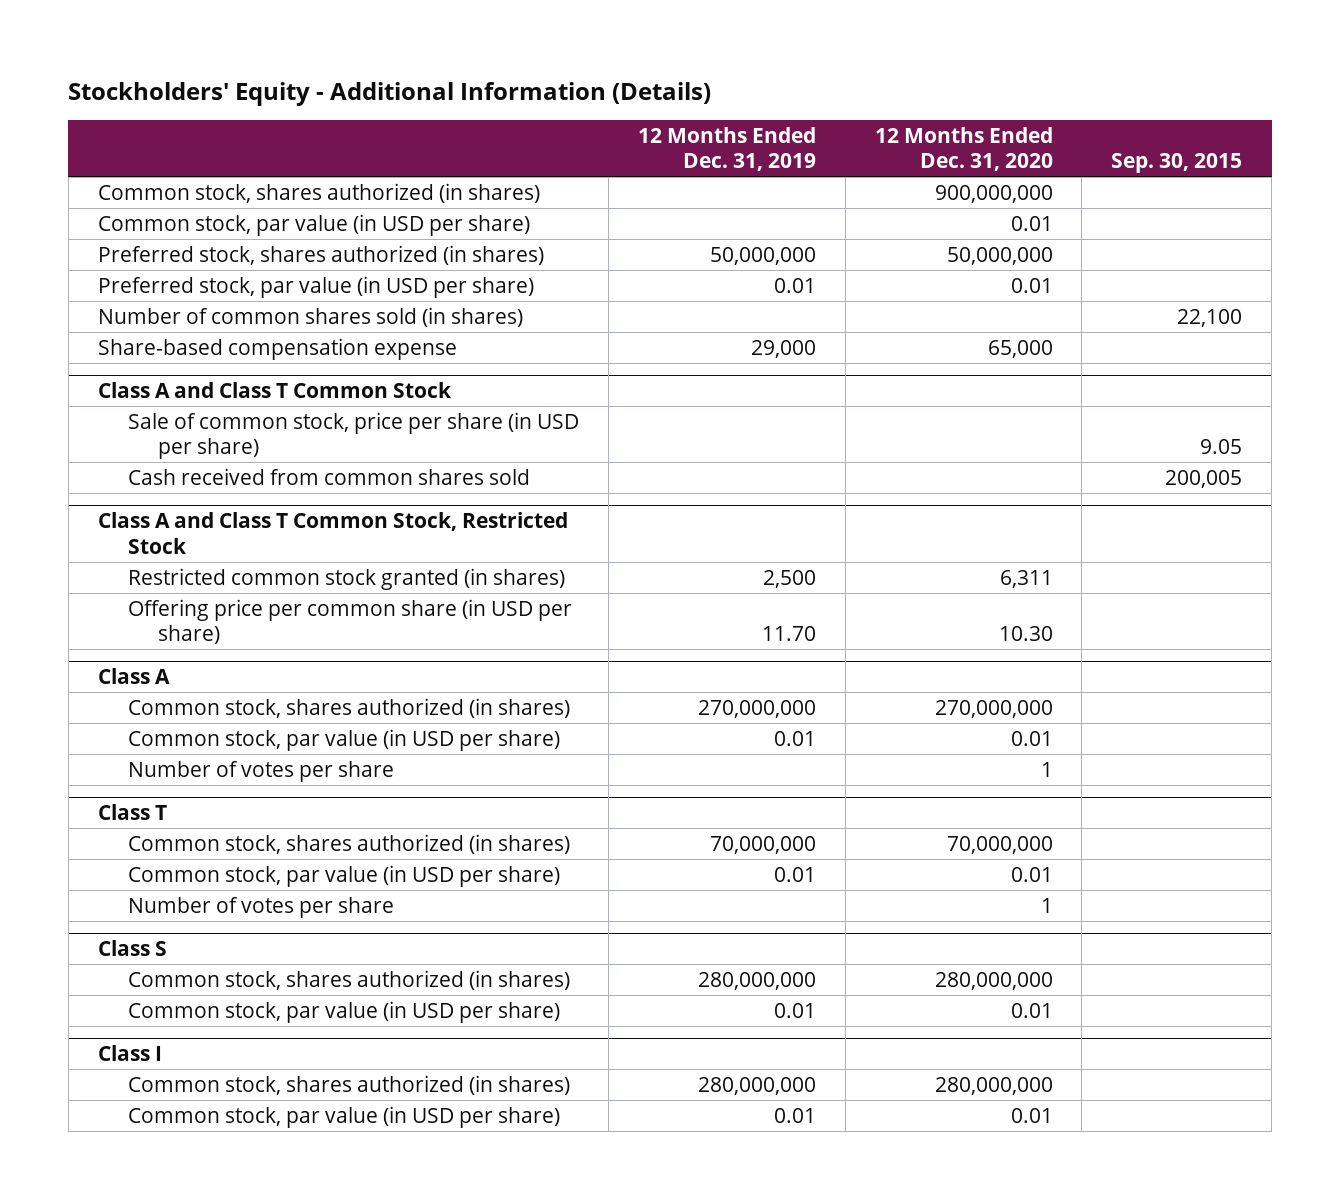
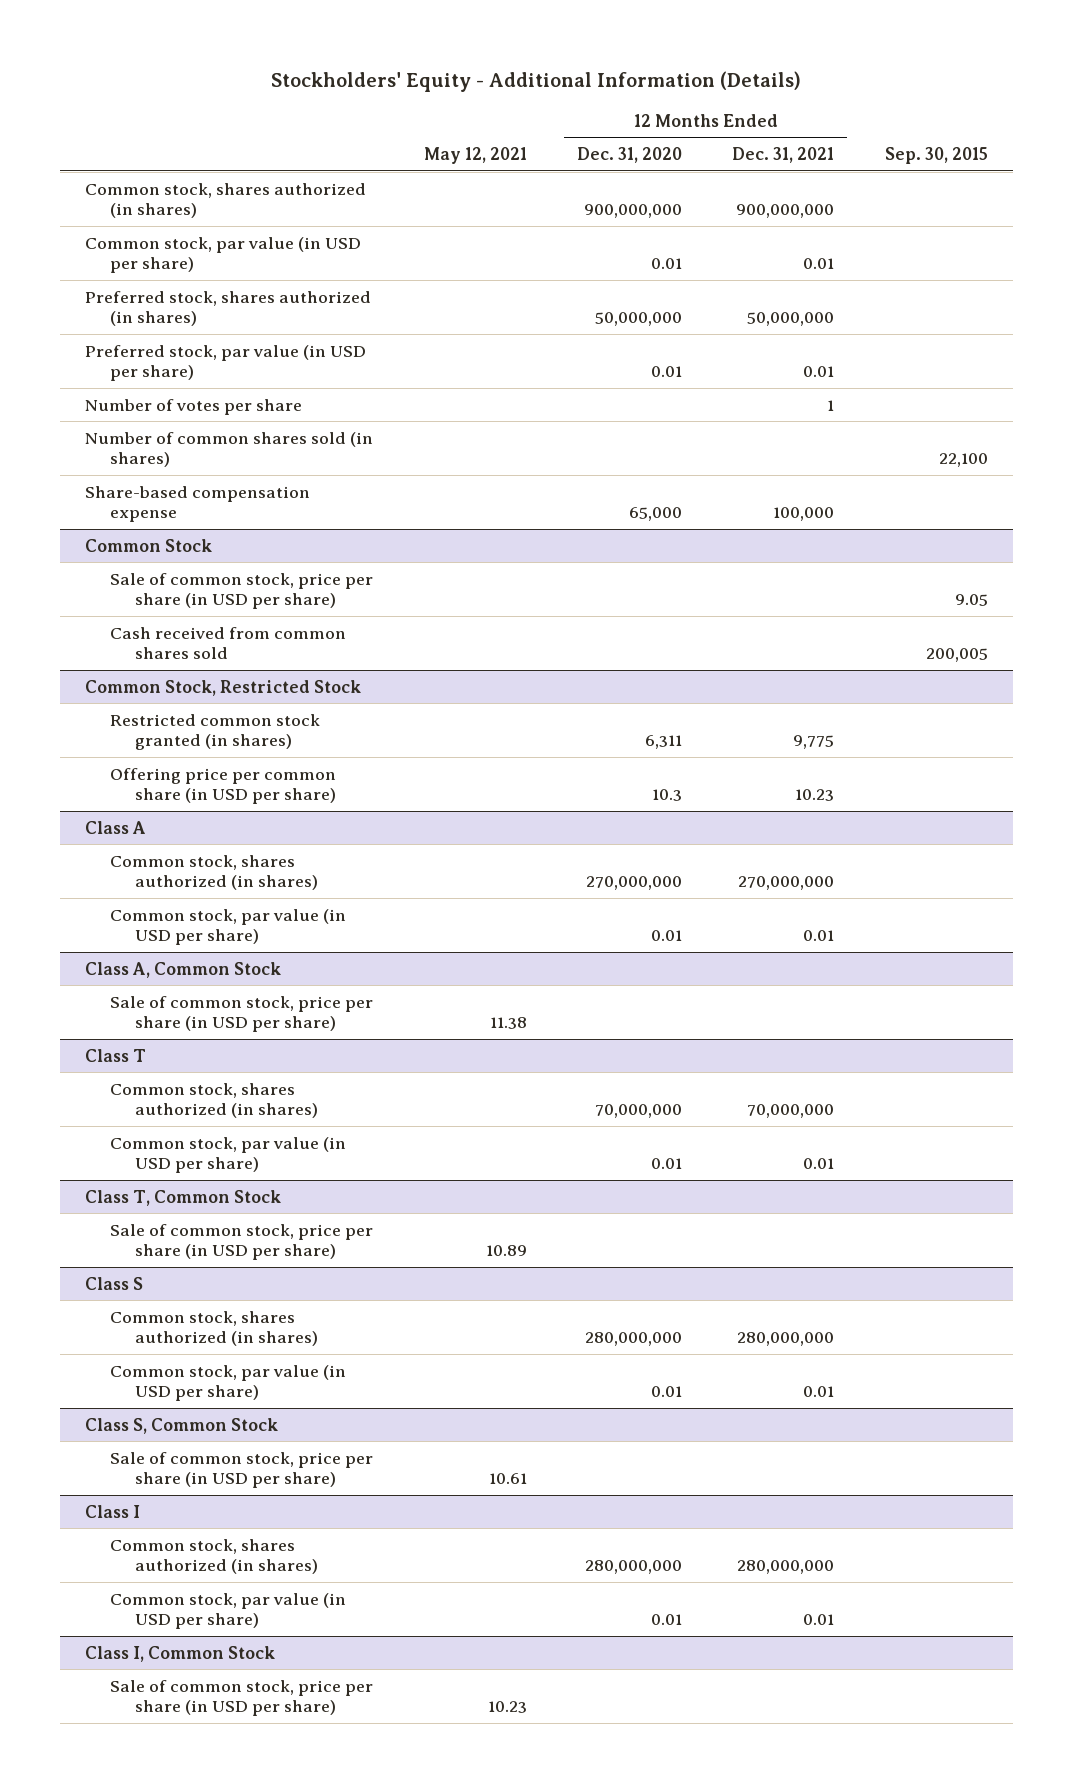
[637,126,816,172] 12 Months Ended Dec. 31, 2019 -> none
none -> [423,147,527,165] May 12, 2021
none -> [732,147,835,164] Dec. 31, 2021
none -> [85,398,303,415] Number of votes per share
[97,382,452,399] Class A and Class T Common Stock -> [85,538,213,552] Common Stock
[97,512,568,554] Class A and Class T Common Stock, Restricted Stock -> none
none -> [85,679,362,696] Common Stock, Restricted Stock
[998,626,1053,642] 10.30 -> [651,789,682,802] 10.3
[127,760,394,782] Number of votes per share -> none
none -> [85,961,282,978] Class A, Common Stock
none -> [110,995,374,1033] Sale of common stock, price per share (in USD per share)
[127,896,394,918] Number of votes per share -> none
none -> [85,1189,282,1206] Class T, Common Stock
none -> [110,1223,374,1261] Sale of common stock, price per share (in USD per share)
none -> [85,1417,279,1434] Class S, Common Stock
none -> [110,1451,374,1489] Sale of common stock, price per share (in USD per share)
none -> [85,1645,276,1662] Class I, Common Stock
none -> [110,1679,374,1717] Sale of common stock, price per share (in USD per share)

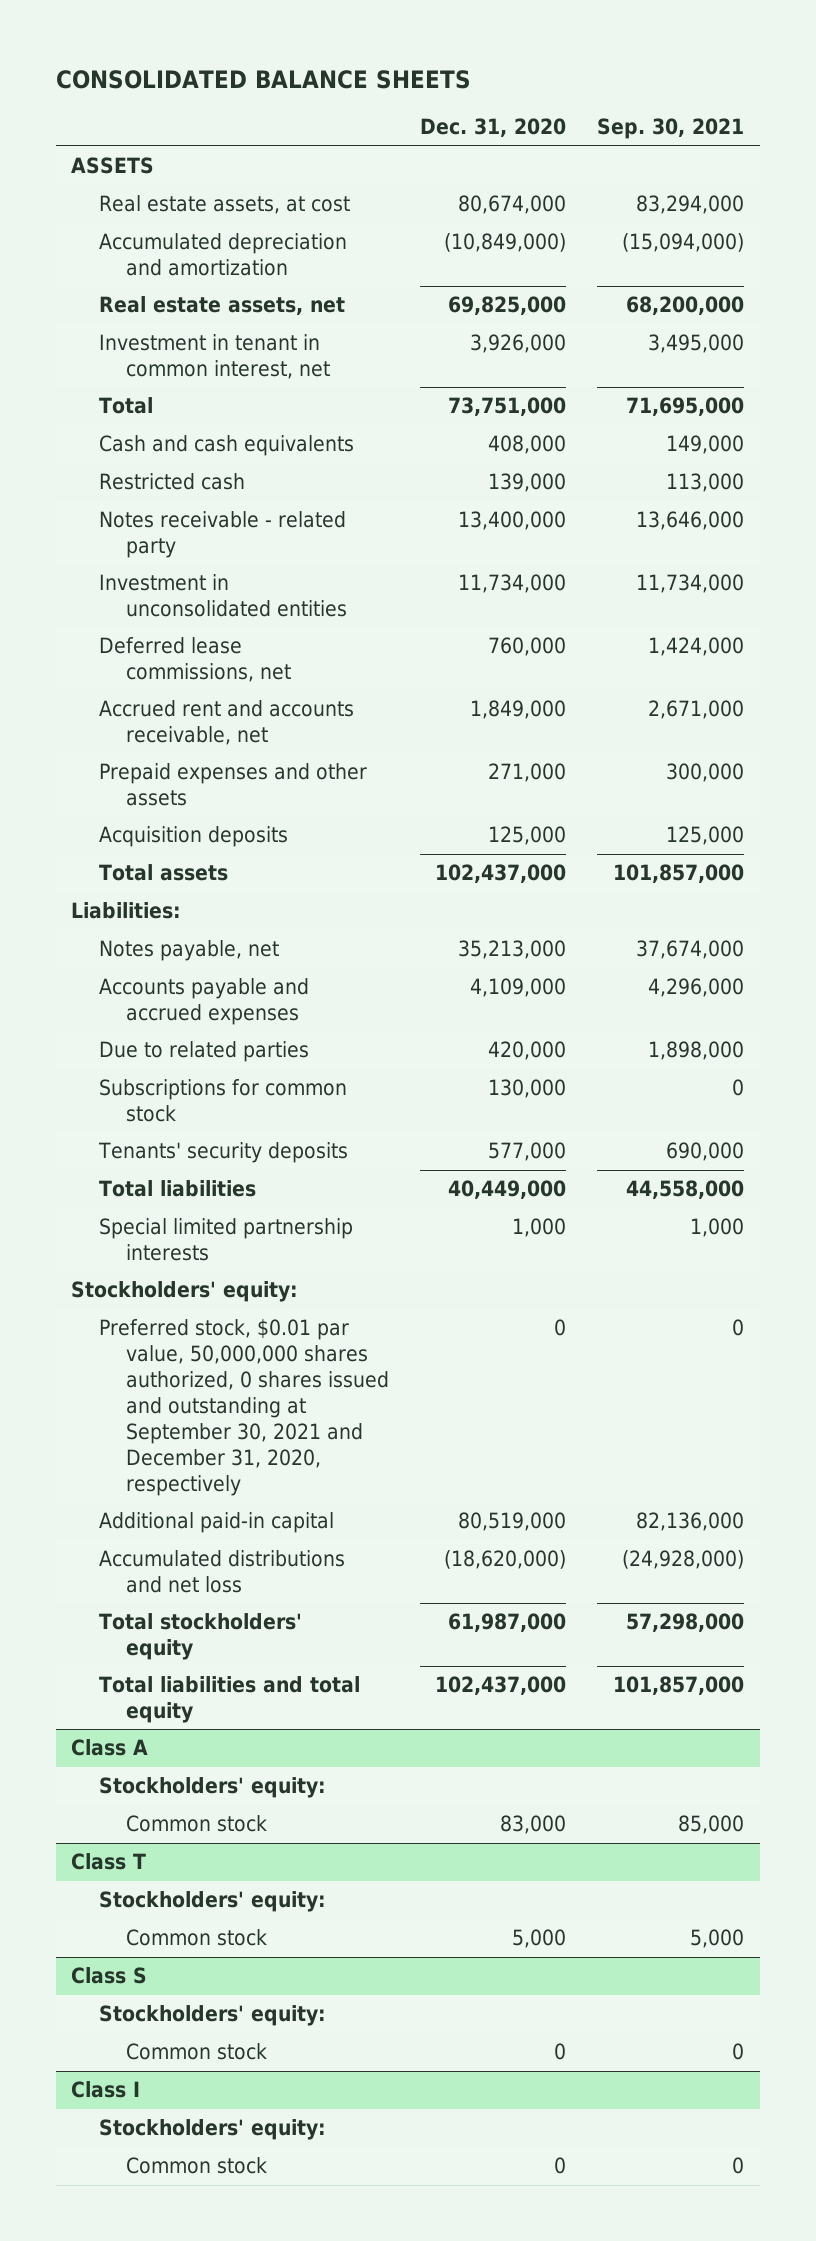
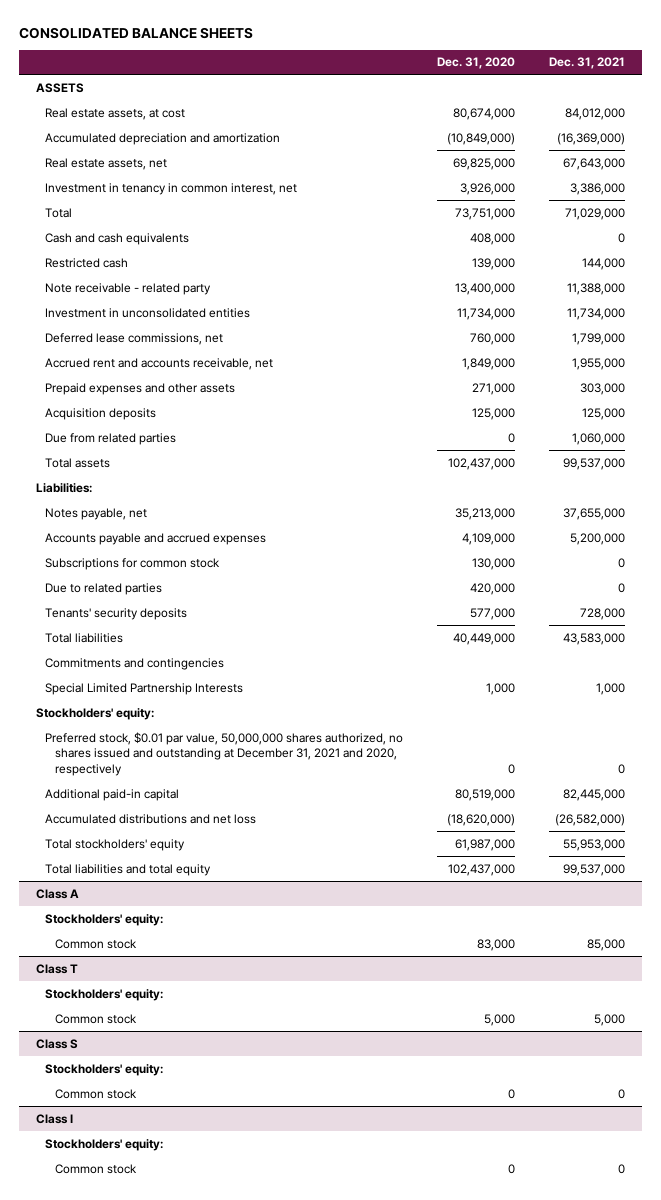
[597,118,745,140] Sep. 30, 2021 -> none
none -> [549,57,626,70] Dec. 31, 2021
[98,334,331,380] Investment in tenant in common interest, net -> [45,182,298,195] Investment in tenancy in common interest, net
[98,511,346,559] Notes receivable - related party -> [45,282,212,295] Note receivable - related party
none -> [45,432,177,445] Due from related parties
[98,1041,309,1063] Due to related parties -> [45,582,163,595] Due to related parties
none -> [45,657,225,670] Commitments and contingencies
[98,1218,353,1262] Special limited partnership interests -> [45,682,244,695] Special Limited Partnership Interests
[98,1319,390,1496] Preferred stock, $0.01 par value, 50,000,000 shares authorized, 0 shares issued and outstanding at September 30, 2021 and December 31, 2020, respectively -> [45,731,404,776] Preferred stock, $0.01 par value, 50,000,000 shares authorized, no shares issued and outstanding at December 31, 2021 and 2020, respectively

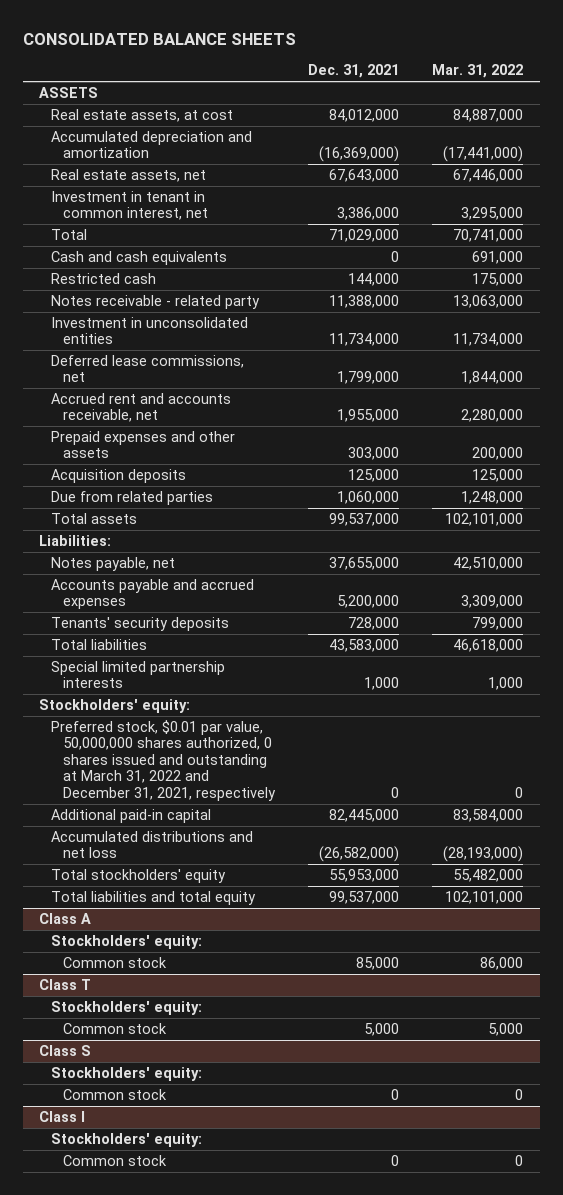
[437,57,516,70] Dec. 31, 2020 -> none
none -> [432,64,524,79] Mar. 31, 2022
[45,182,298,195] Investment in tenancy in common interest, net -> [51,190,208,221] Investment in tenant in common interest, net
[45,282,212,295] Note receivable - related party -> [51,294,261,309] Notes receivable - related party
[45,557,221,570] Subscriptions for common stock -> none
[45,582,163,595] Due to related parties -> none
[45,657,225,670] Commitments and contingencies -> none
[45,682,244,695] Special Limited Partnership Interests -> [51,660,226,689] Special limited partnership interests
[45,731,404,776] Preferred stock, $0.01 par value, 50,000,000 shares authorized, no shares issued and outstanding at December 31, 2021 and 2020, respectively -> [51,719,276,802] Preferred stock, $0.01 par value, 50,000,000 shares authorized, 0 shares issued and outstanding at March 31, 2022 and December 31, 2021, respectively

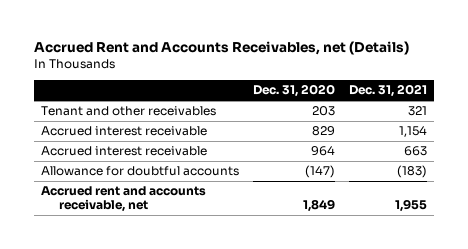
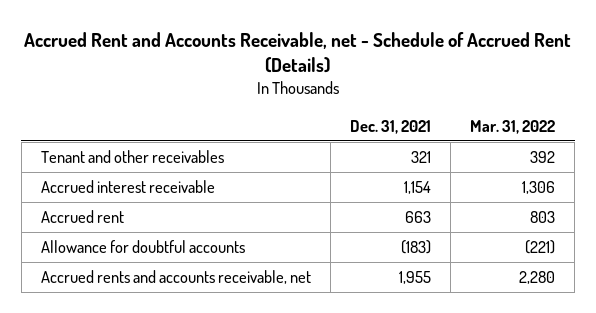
[34,41,410,56] Accrued Rent and Accounts Receivables, net (Details) -> [24,31,572,74] Accrued Rent and Accounts Receivable, net - Schedule of Accrued Rent (Details)
[252,84,335,98] Dec. 31, 2020 -> none
none -> [470,119,556,134] Mar. 31, 2022
[41,146,208,157] Accrued interest receivable -> [41,209,125,223] Accrued rent
[41,186,207,213] Accrued rent and accounts receivable, net -> [41,269,312,284] Accrued rents and accounts receivable, net

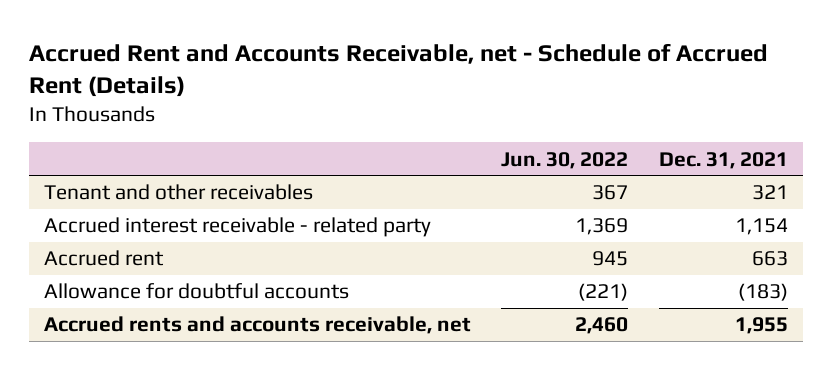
[470,119,556,134] Mar. 31, 2022 -> none
none -> [501,151,629,169] Jun. 30, 2022
[41,179,216,193] Accrued interest receivable -> [43,217,431,238] Accrued interest receivable - related party

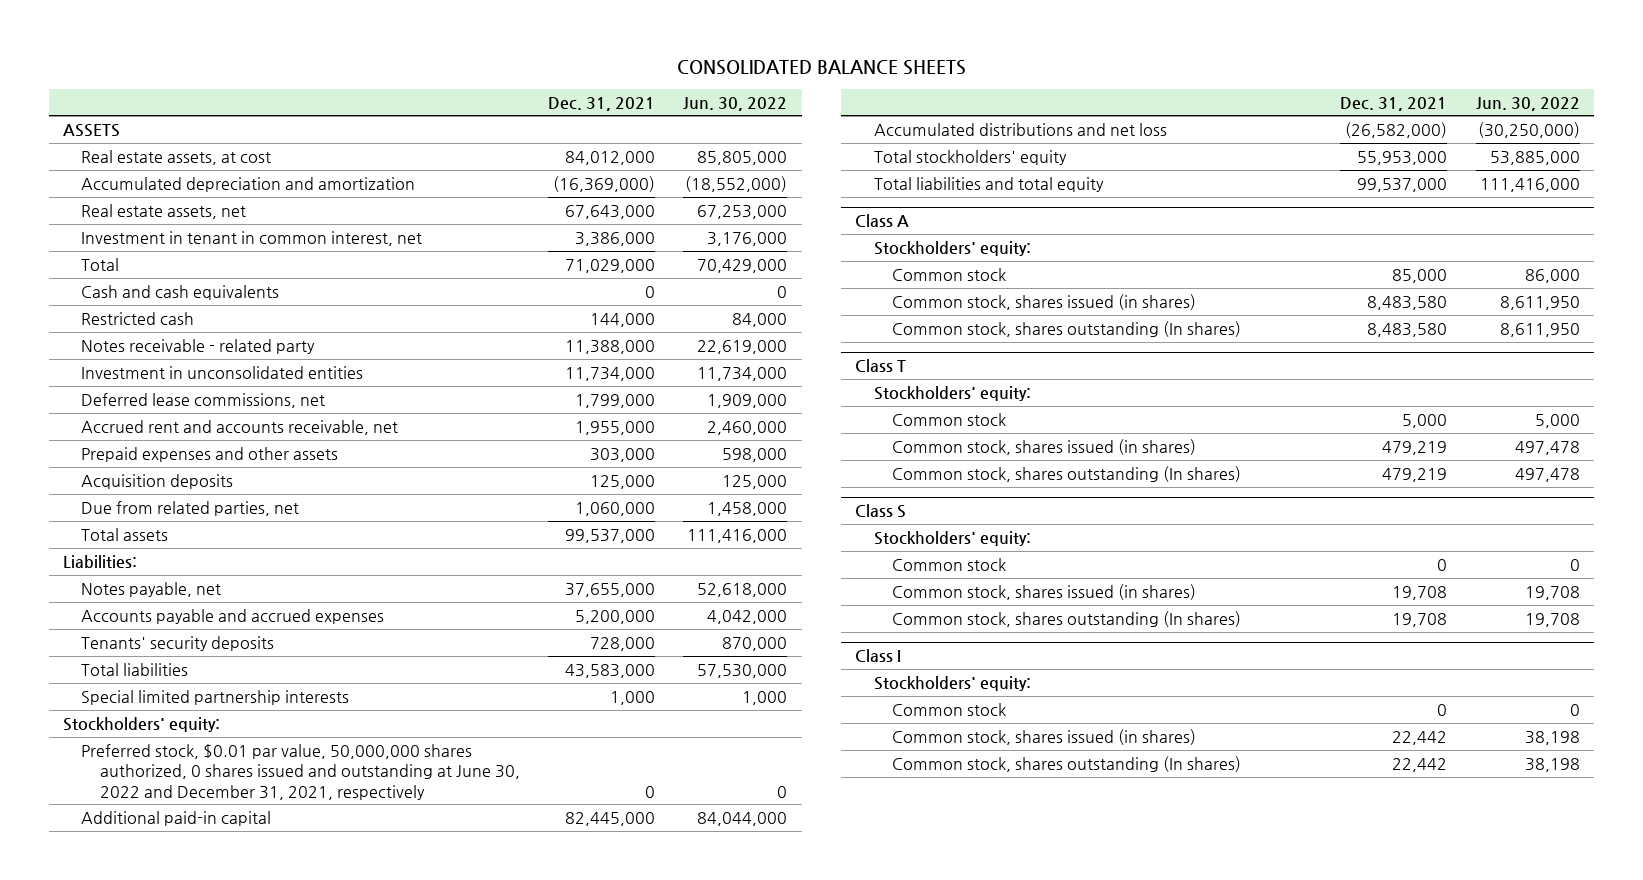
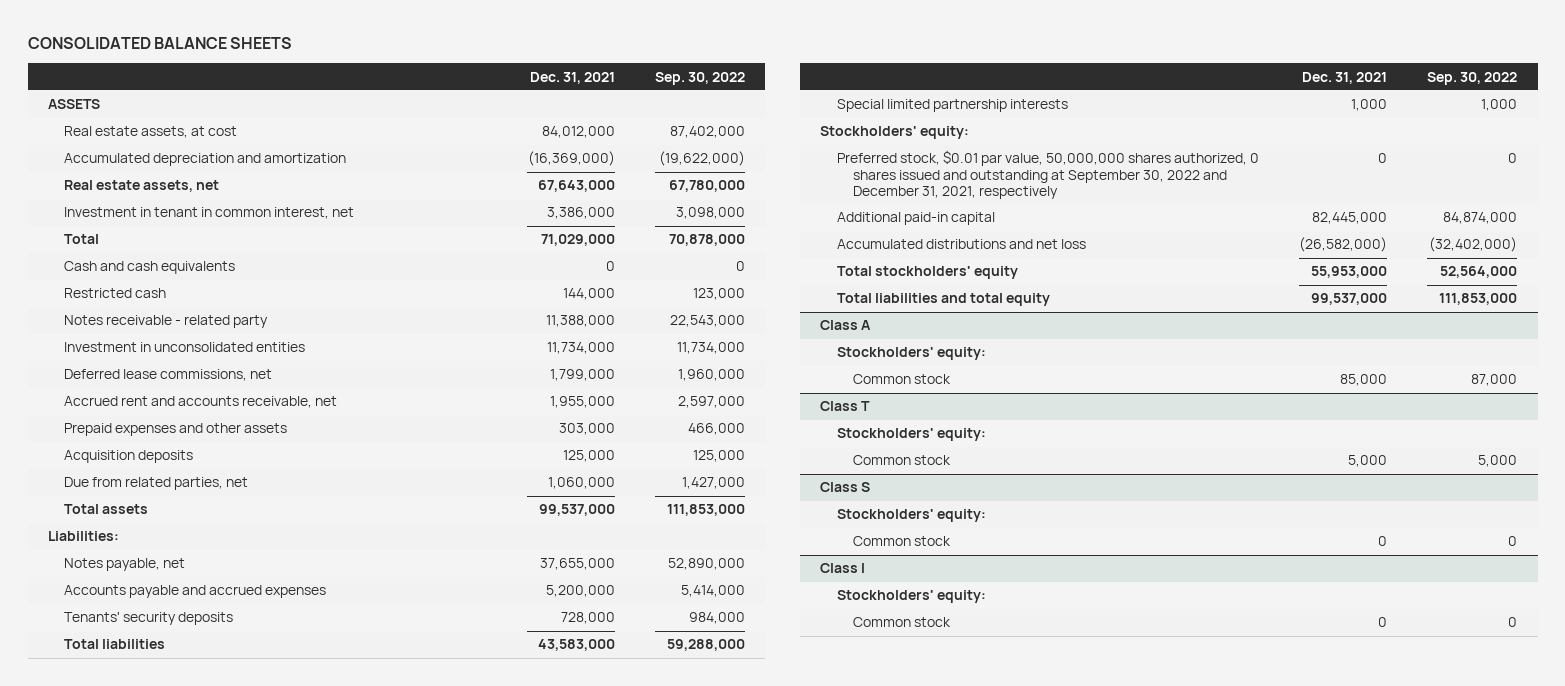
[683,96,788,111] Jun. 30, 2022 -> none
none -> [654,71,745,85] Sep. 30, 2022
[81,743,520,800] Preferred stock, $0.01 par value, 50,000,000 shares authorized, 0 shares issued and outstanding at June 30, 2022 and December 31, 2021, respectively -> [836,150,1259,199] Preferred stock, $0.01 par value, 50,000,000 shares authorized, 0 shares issued and outstanding at September 30, 2022 and December 31, 2021, respectively
[892,293,1197,310] Common stock, shares issued (in shares) -> none
[892,320,1242,337] Common stock, shares outstanding (In shares) -> none
[892,438,1197,455] Common stock, shares issued (in shares) -> none
[892,465,1242,482] Common stock, shares outstanding (In shares) -> none
[892,583,1197,600] Common stock, shares issued (in shares) -> none
[892,610,1242,627] Common stock, shares outstanding (In shares) -> none
[892,728,1197,745] Common stock, shares issued (in shares) -> none
[892,755,1242,772] Common stock, shares outstanding (In shares) -> none

